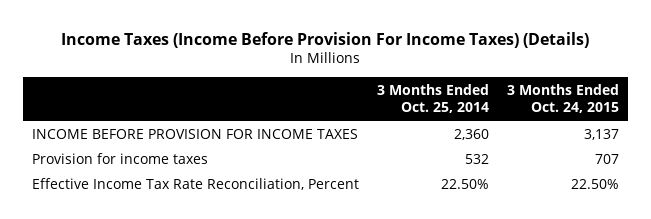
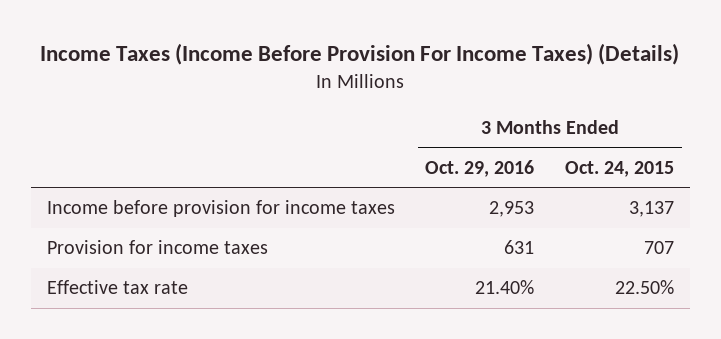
[376,83,489,114] 3 Months Ended Oct. 25, 2014 -> none
none -> [425,159,535,177] Oct. 29, 2016
[32,128,359,139] INCOME BEFORE PROVISION FOR INCOME TAXES -> [46,200,395,218] Income before provision for income taxes
[32,177,360,190] Effective Income Tax Rate Reconciliation, Percent -> [46,280,188,295] Effective tax rate

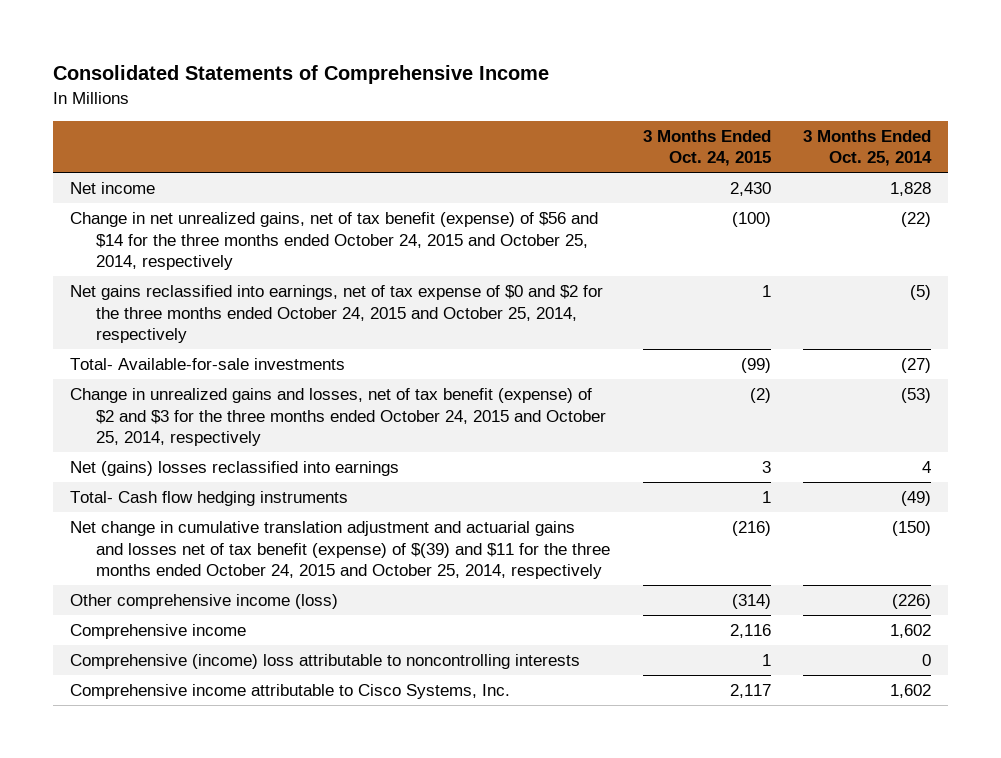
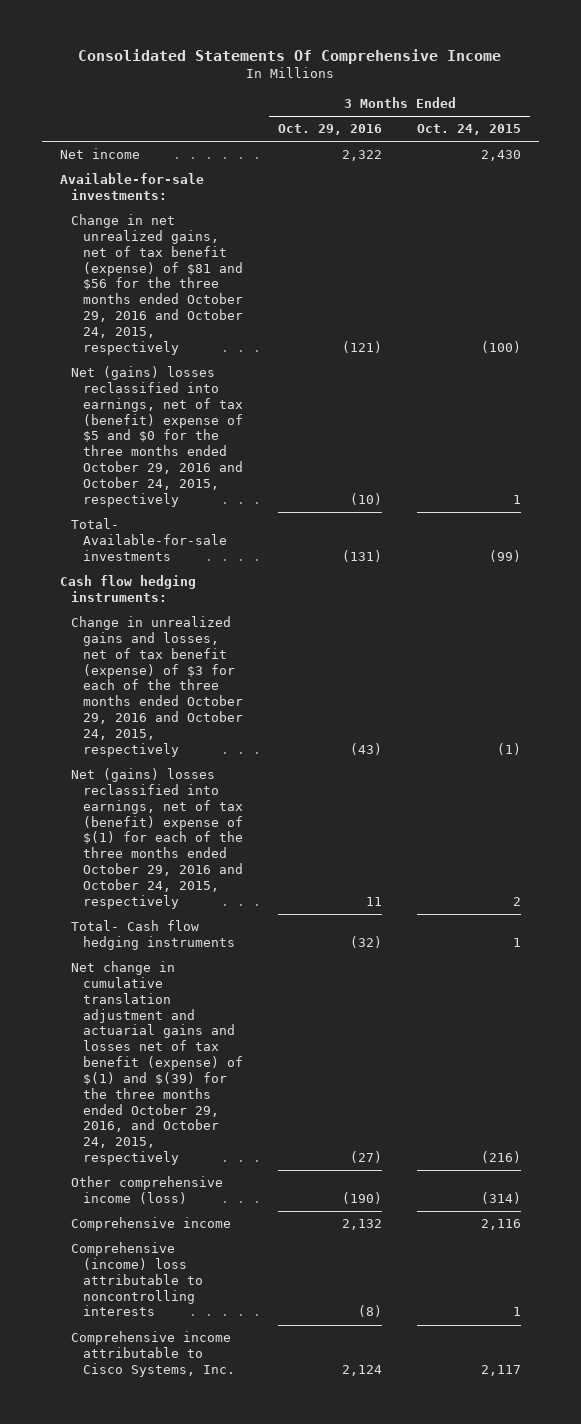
[53,65,550,85] Consolidated Statements of Comprehensive Income -> [78,49,502,65] Consolidated Statements Of Comprehensive Income
[803,129,933,167] 3 Months Ended Oct. 25, 2014 -> none
none -> [278,124,383,136] Oct. 29, 2016
none -> [59,173,204,201] Available-for-sale investments:
[69,211,598,271] Change in net unrealized gains, net of tax benefit (expense) of $56 and $14 for the three months ended October 24, 2015 and October 25, 2014, respectively -> [71,214,244,355] Change in net unrealized gains, net of tax benefit (expense) of $81 and $56 for the three months ended October 29, 2016 and October 24, 2015, respectively
[69,284,603,344] Net gains reclassified into earnings, net of tax expense of $0 and $2 for the three months ended October 24, 2015 and October 25, 2014, respectively -> [71,366,244,507] Net (gains) losses reclassified into earnings, net of tax (benefit) expense of $5 and $0 for the three months ended October 29, 2016 and October 24, 2015, respectively
[69,460,399,476] Net (gains) losses reclassified into earnings -> none
none -> [59,575,196,603] Cash flow hedging instruments:
[69,387,607,447] Change in unrealized gains and losses, net of tax benefit (expense) of $2 and $3 for the three months ended October 24, 2015 and October 25, 2014, respectively -> [71,616,244,757] Change in unrealized gains and losses, net of tax benefit (expense) of $3 for each of the three months ended October 29, 2016 and October 24, 2015, respectively
[749,387,771,403] (2) -> [497,742,522,755] (1)
none -> [71,768,244,909] Net (gains) losses reclassified into earnings, net of tax (benefit) expense of $(1) for each of the three months ended October 29, 2016 and October 24, 2015, respectively
[69,520,611,580] Net change in cumulative translation adjustment and actuarial gains and losses net of tax benefit (expense) of $(39) and $11 for the three months ended October 24, 2015 and October 25, 2014, respectively -> [71,961,244,1166] Net change in cumulative translation adjustment and actuarial gains and losses net of tax benefit (expense) of $(1) and $(39) for the three months ended October 29, 2016, and October 24, 2015, respectively

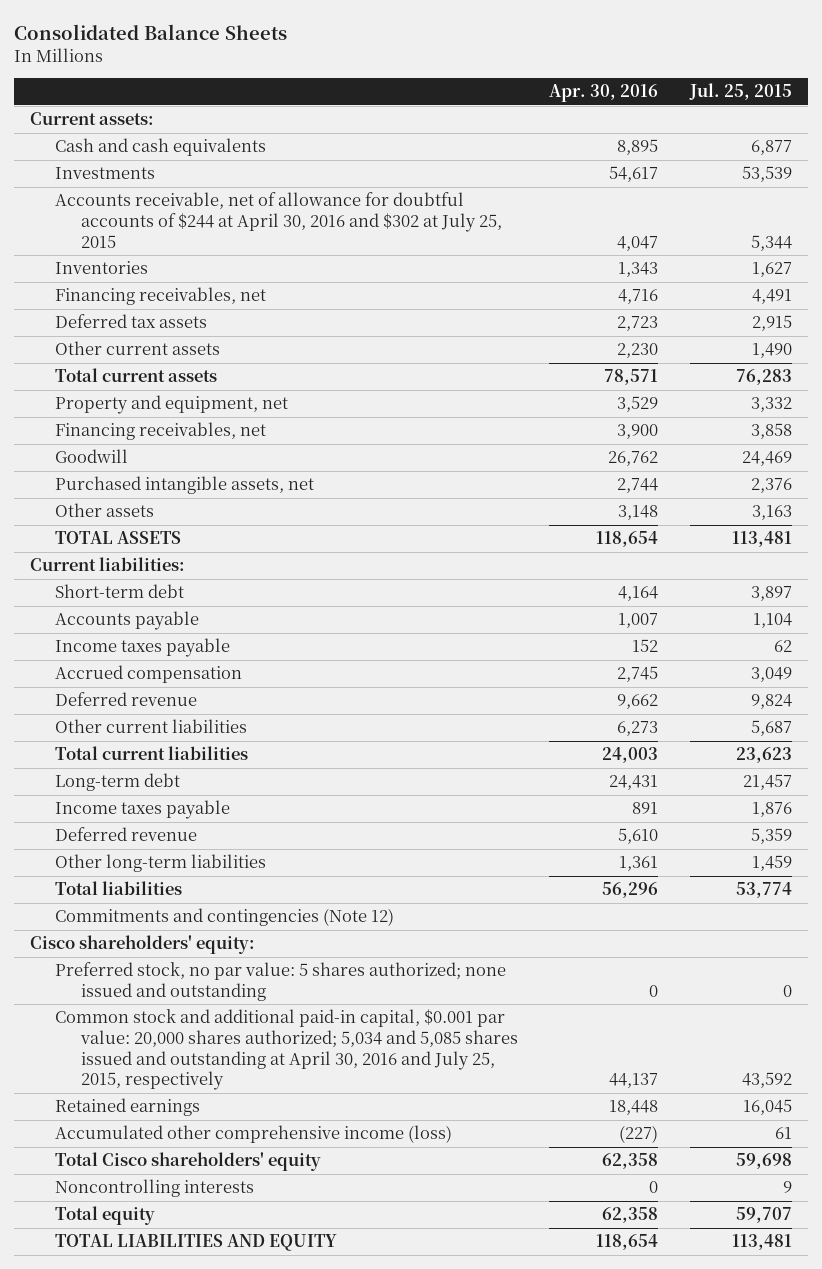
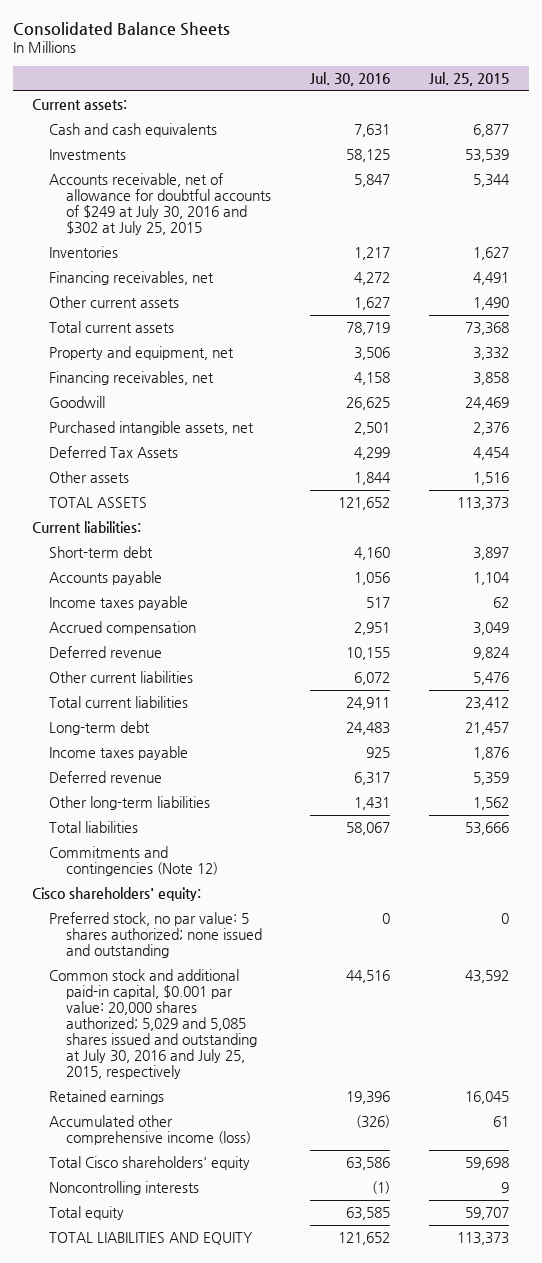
[549,84,659,103] Apr. 30, 2016 -> none
none -> [310,71,391,86] Jul. 30, 2016
[55,192,502,248] Accounts receivable, net of allowance for doubtful accounts of $244 at April 30, 2016 and $302 at July 25, 2015 -> [49,173,272,236] Accounts receivable, net of allowance for doubtful accounts of $249 at July 30, 2016 and $302 at July 25, 2015
[55,314,208,329] Deferred tax assets -> none
[736,369,793,386] 76,283 -> [465,322,510,336] 73,368
none -> [49,446,179,459] Deferred Tax Assets
[752,505,793,521] 3,163 -> [473,472,510,486] 1,516
[732,531,793,548] 113,481 -> [457,497,510,511] 113,373
[751,720,793,737] 5,687 -> [473,672,510,686] 5,476
[736,747,793,764] 23,623 -> [465,697,510,711] 23,412
[752,855,793,872] 1,459 -> [473,797,510,811] 1,562
[736,882,793,899] 53,774 -> [465,822,510,836] 53,666
[55,1009,518,1091] Common stock and additional paid-in capital, $0.001 par value: 20,000 shares authorized; 5,034 and 5,085 shares issued and outstanding at April 30, 2016 and July 25, 2015, respectively -> [49,969,258,1079] Common stock and additional paid-in capital, $0.001 par value: 20,000 shares authorized; 5,029 and 5,085 shares issued and outstanding at July 30, 2016 and July 25, 2015, respectively
[732,1234,793,1251] 113,481 -> [457,1232,510,1246] 113,373

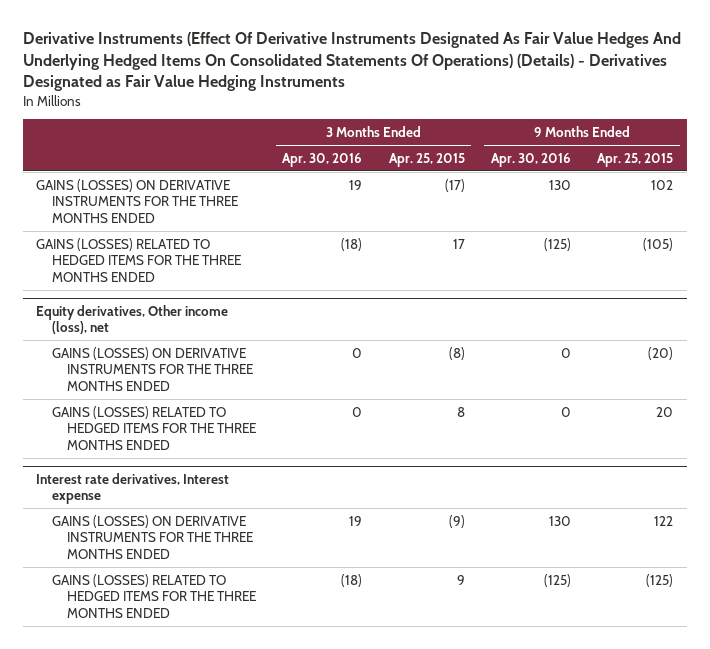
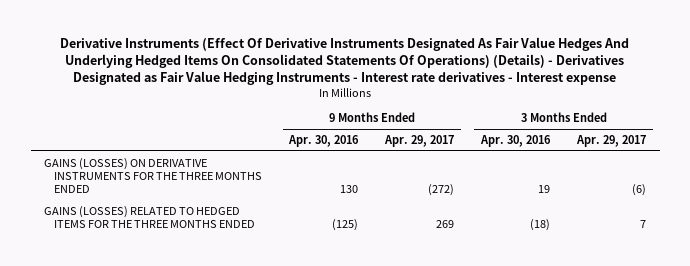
[23,32,682,92] Derivative Instruments (Effect Of Derivative Instruments Designated As Fair Value Hedges And Underlying Hedged Items On Consolidated Statements Of Operations) (Details) - Derivatives Designated as Fair Value Hedging Instruments -> [60,36,630,85] Derivative Instruments (Effect Of Derivative Instruments Designated As Fair Value Hedges And Underlying Hedged Items On Consolidated Statements Of Operations) (Details) - Derivatives Designated as Fair Value Hedging Instruments - Interest rate derivatives - Interest expense
[388,152,465,167] Apr. 25, 2015 -> none
[597,152,674,167] Apr. 25, 2015 -> none
none -> [384,134,455,147] Apr. 29, 2017
none -> [576,134,647,147] Apr. 29, 2017
[36,304,229,335] Equity derivatives, Other income (loss), net -> none
[51,346,254,391] GAINS (LOSSES) ON DERIVATIVE INSTRUMENTS FOR THE THREE MONTHS ENDED -> none
[51,405,257,450] GAINS (LOSSES) RELATED TO HEDGED ITEMS FOR THE THREE MONTHS ENDED -> none
[36,472,230,505] Interest rate derivatives, Interest expense -> none
[51,514,254,559] GAINS (LOSSES) ON DERIVATIVE INSTRUMENTS FOR THE THREE MONTHS ENDED -> none
[51,573,257,618] GAINS (LOSSES) RELATED TO HEDGED ITEMS FOR THE THREE MONTHS ENDED -> none

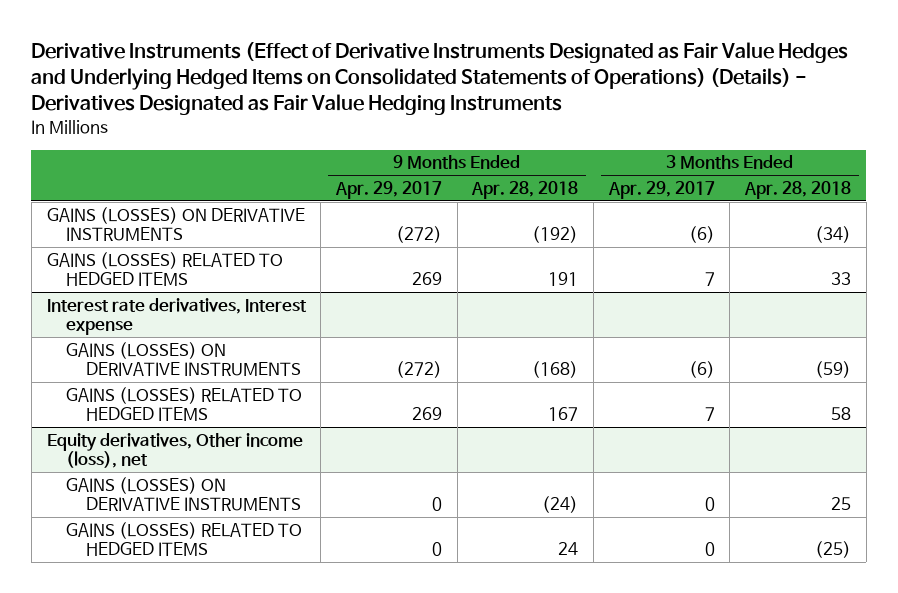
[60,36,630,85] Derivative Instruments (Effect Of Derivative Instruments Designated As Fair Value Hedges And Underlying Hedged Items On Consolidated Statements Of Operations) (Details) - Derivatives Designated as Fair Value Hedging Instruments - Interest rate derivatives - Interest expense -> [31,41,849,115] Derivative Instruments (Effect of Derivative Instruments Designated as Fair Value Hedges and Underlying Hedged Items on Consolidated Statements of Operations) (Details) - Derivatives Designated as Fair Value Hedging Instruments
[288,134,360,147] Apr. 30, 2016 -> none
[480,134,552,147] Apr. 30, 2016 -> none
none -> [471,180,579,199] Apr. 28, 2018
none -> [744,180,852,199] Apr. 28, 2018
[44,157,263,194] GAINS (LOSSES) ON DERIVATIVE INSTRUMENTS FOR THE THREE MONTHS ENDED -> [46,206,305,242] GAINS (LOSSES) ON DERIVATIVE INSTRUMENTS
[44,205,256,228] GAINS (LOSSES) RELATED TO HEDGED ITEMS FOR THE THREE MONTHS ENDED -> [46,251,283,287] GAINS (LOSSES) RELATED TO HEDGED ITEMS
none -> [46,297,307,336] Interest rate derivatives, Interest expense
none -> [66,341,301,377] GAINS (LOSSES) ON DERIVATIVE INSTRUMENTS
none -> [66,386,303,422] GAINS (LOSSES) RELATED TO HEDGED ITEMS
none -> [46,432,303,469] Equity derivatives, Other income (loss), net
none -> [66,476,301,512] GAINS (LOSSES) ON DERIVATIVE INSTRUMENTS
none -> [66,521,303,557] GAINS (LOSSES) RELATED TO HEDGED ITEMS

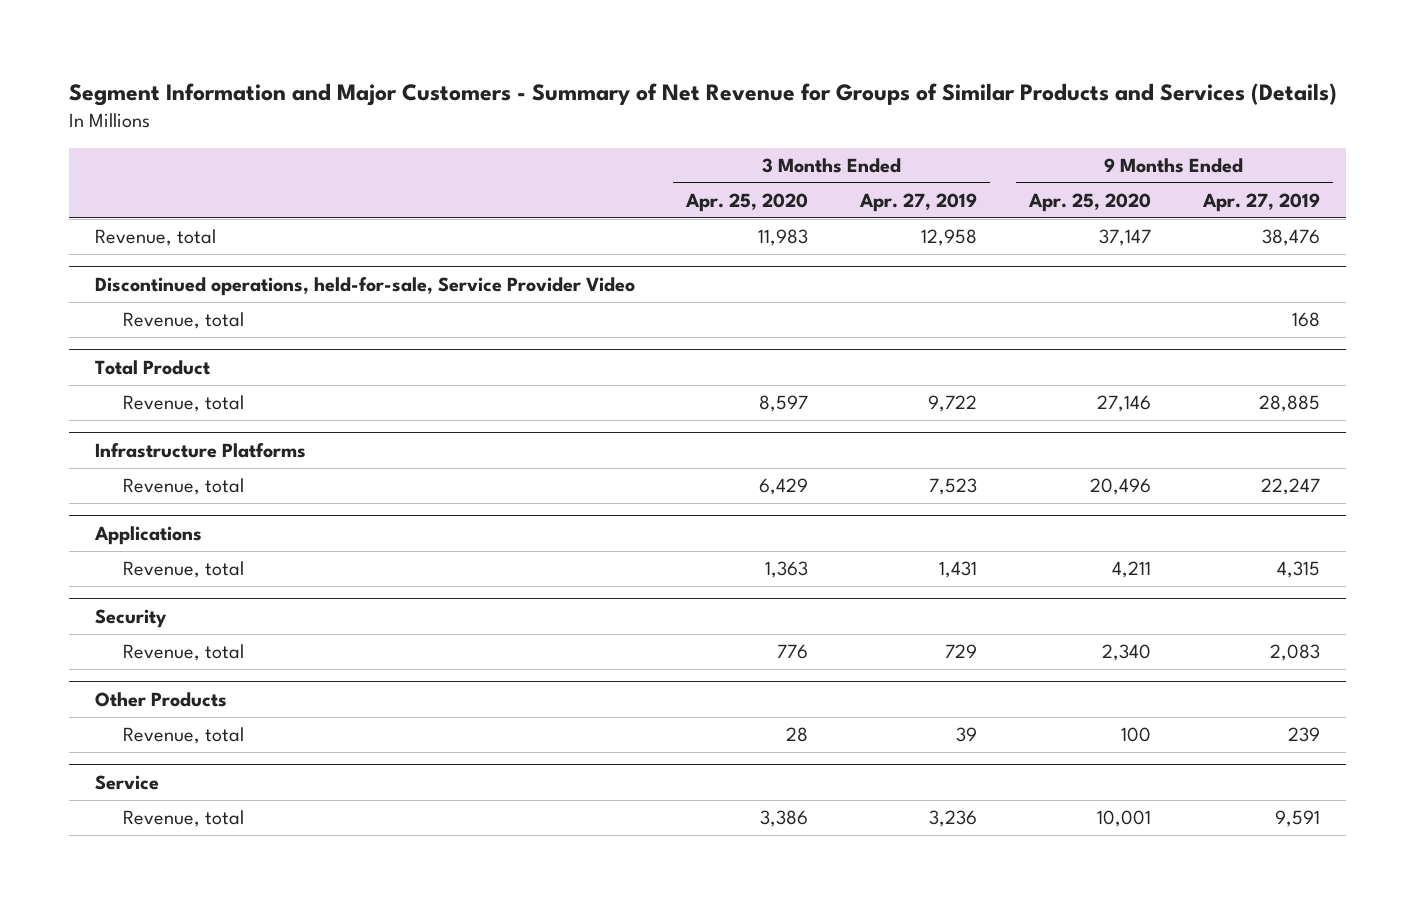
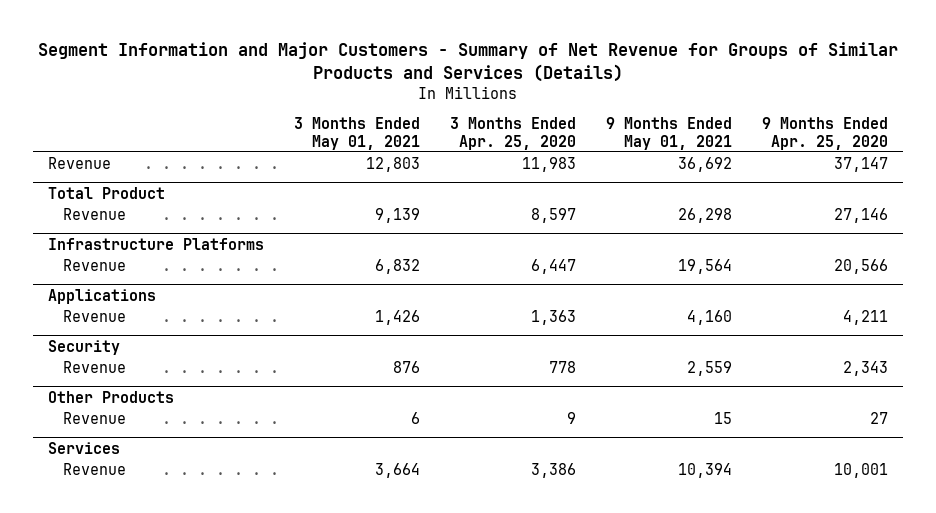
[859,192,978,212] Apr. 27, 2019 -> none
[1201,192,1320,212] Apr. 27, 2019 -> none
none -> [294,117,421,150] 3 Months Ended May 01, 2021
none -> [605,117,732,150] 9 Months Ended May 01, 2021
[94,277,635,297] Discontinued operations, held-for-sale, Service Provider Video -> none
[123,312,245,330] Revenue, total -> none
[94,229,216,247] Revenue, total -> [48,157,112,170] Revenue
[123,395,245,413] Revenue, total -> [63,208,127,221] Revenue
[123,478,245,496] Revenue, total -> [63,259,127,272] Revenue
[759,478,809,496] 6,429 -> [531,259,577,275] 6,447
[1089,478,1151,496] 20,496 -> [833,259,888,275] 20,566
[123,561,245,579] Revenue, total -> [63,310,127,323] Revenue
[123,644,245,662] Revenue, total -> [63,361,127,374] Revenue
[777,644,809,660] 776 -> [549,361,577,374] 778
[1101,644,1151,662] 2,340 -> [842,361,888,377] 2,343
[123,727,245,745] Revenue, total -> [63,412,127,425] Revenue
[786,727,809,743] 28 -> [567,412,577,425] 9
[1120,727,1151,743] 100 -> [869,412,888,425] 27
[94,775,159,791] Service -> [48,441,121,454] Services
[123,810,245,828] Revenue, total -> [63,463,127,476] Revenue

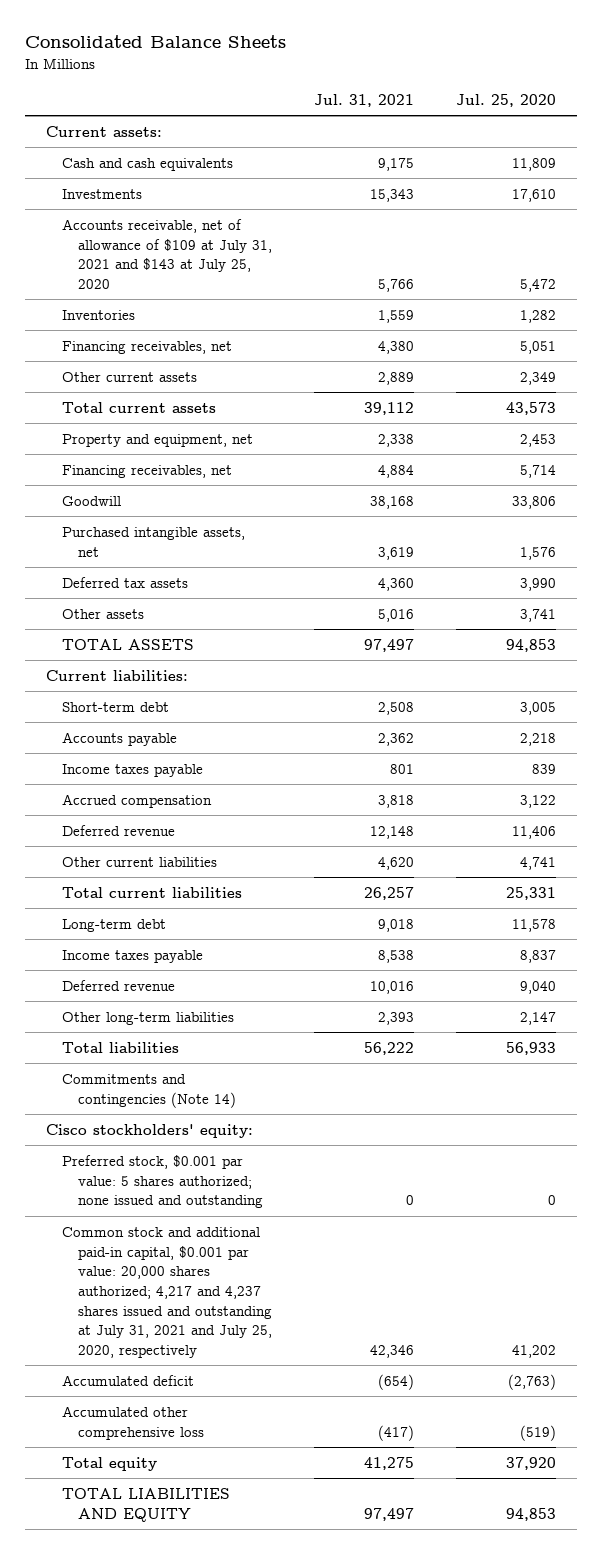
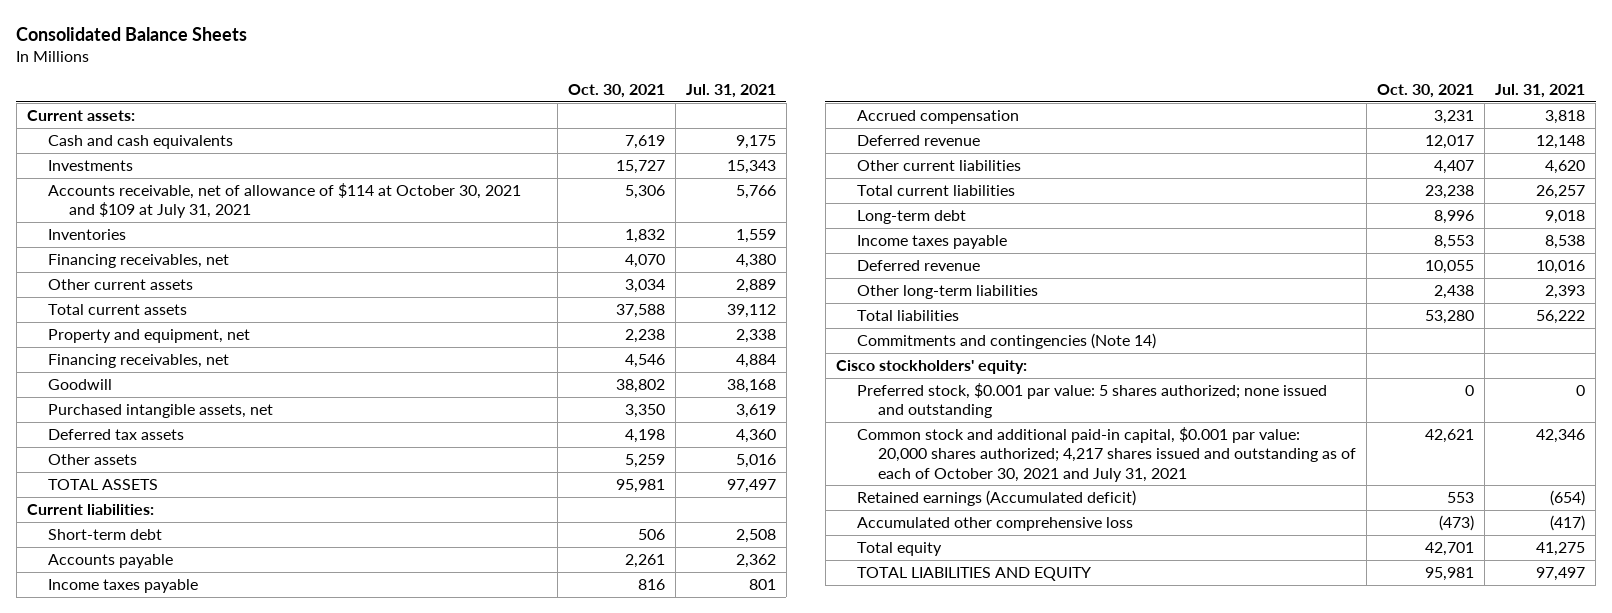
[455,93,556,107] Jul. 25, 2020 -> none
none -> [567,84,665,99] Oct. 30, 2021
[61,218,273,289] Accounts receivable, net of allowance of $109 at July 31, 2021 and $143 at July 25, 2020 -> [47,182,521,219] Accounts receivable, net of allowance of $114 at October 30, 2021 and $109 at July 31, 2021
[61,1226,273,1359] Common stock and additional paid-in capital, $0.001 par value: 20,000 shares authorized; 4,217 and 4,237 shares issued and outstanding at July 31, 2021 and July 25, 2020, respectively -> [857,426,1357,482] Common stock and additional paid-in capital, $0.001 par value: 20,000 shares authorized; 4,217 shares issued and outstanding as of each of October 30, 2021 and July 31, 2021
[61,1374,194,1386] Accumulated deficit -> [857,489,1137,506] Retained earnings (Accumulated deficit)

